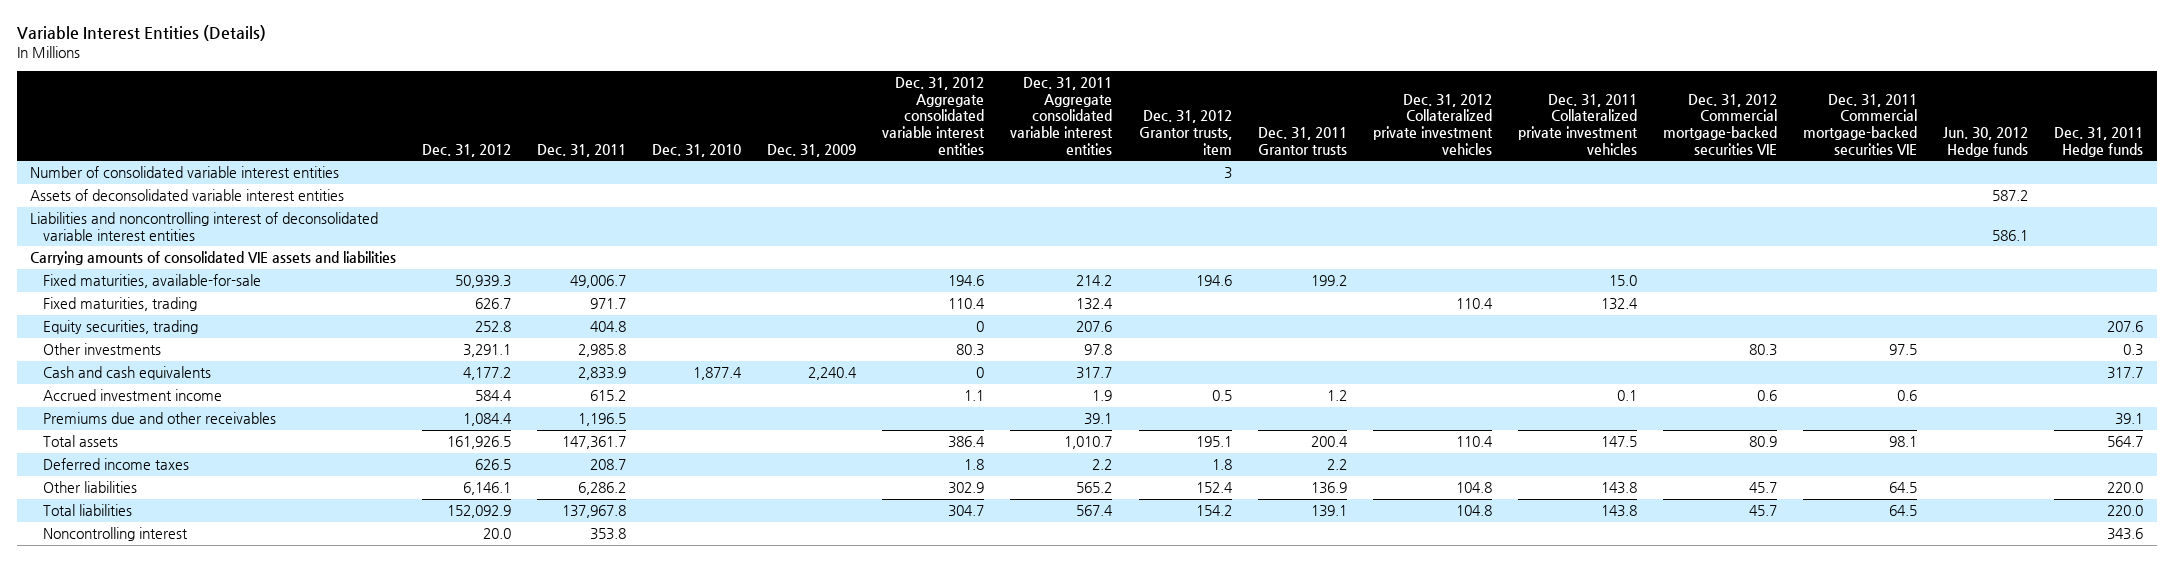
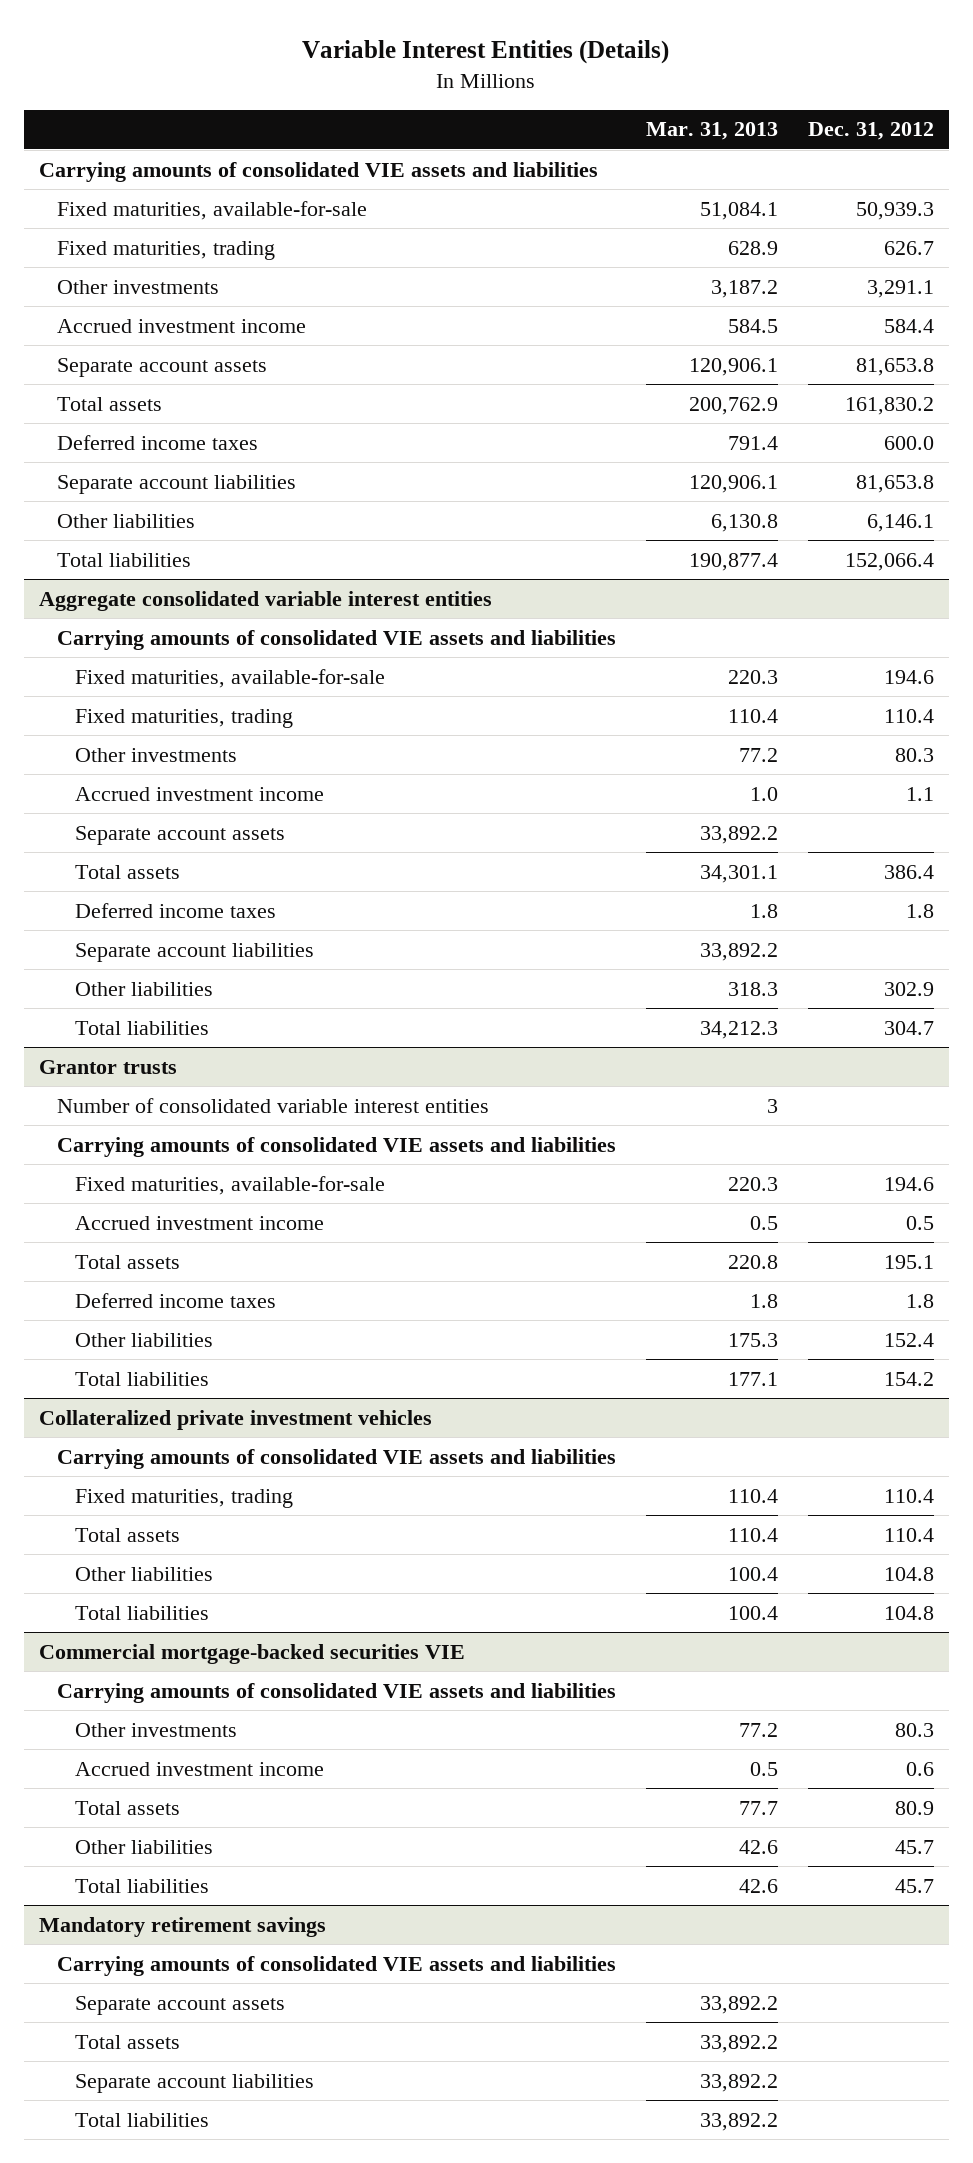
[536,143,626,157] Dec. 31, 2011 -> none
[652,143,742,157] Dec. 31, 2010 -> none
[767,143,857,157] Dec. 31, 2009 -> none
[882,77,986,155] Dec. 31, 2012 Aggregate consolidated variable interest entities -> none
[1010,77,1114,155] Dec. 31, 2011 Aggregate consolidated variable interest entities -> none
[1138,110,1232,155] Dec. 31, 2012 Grantor trusts, item -> none
[1257,127,1347,155] Dec. 31, 2011 Grantor trusts -> none
[1372,93,1493,155] Dec. 31, 2012 Collateralized private investment vehicles -> none
[1517,93,1638,155] Dec. 31, 2011 Collateralized private investment vehicles -> none
[1663,93,1778,155] Dec. 31, 2012 Commercial mortgage-backed securities VIE -> none
[1803,93,1918,155] Dec. 31, 2011 Commercial mortgage-backed securities VIE -> none
[1943,127,2029,157] Jun. 30, 2012 Hedge funds -> none
[2054,127,2144,157] Dec. 31, 2011 Hedge funds -> none
none -> [645,122,778,141] Mar. 31, 2013
[29,166,339,179] Number of consolidated variable interest entities -> none
[29,189,344,202] Assets of deconsolidated variable interest entities -> none
[29,212,378,241] Liabilities and noncontrolling interest of deconsolidated variable interest entities -> none
[43,320,199,335] Equity securities, trading -> none
[43,366,212,381] Cash and cash equivalents -> none
[43,412,277,425] Premiums due and other receivables -> none
none -> [57,357,268,377] Separate account assets
[446,436,511,450] 161,926.5 -> [844,396,934,415] 161,830.2
[474,459,511,471] 626.5 -> [883,435,934,450] 600.0
none -> [57,474,297,494] Separate account liabilities
[43,527,189,542] Noncontrolling interest -> none
[446,505,511,519] 152,092.9 -> [844,552,934,571] 152,066.4
none -> [39,590,493,611] Aggregate consolidated variable interest entities
none -> [57,629,617,650] Carrying amounts of consolidated VIE assets and liabilities
none -> [75,668,386,688] Fixed maturities, available-for-sale
none -> [75,708,294,728] Fixed maturities, trading
none -> [75,747,238,762] Other investments
none -> [75,786,325,801] Accrued investment income
none -> [75,825,286,845] Separate account assets
none -> [75,864,181,879] Total assets
none -> [75,902,277,918] Deferred income taxes
none -> [75,942,315,962] Separate account liabilities
none -> [75,981,214,996] Other liabilities
none -> [75,1020,210,1035] Total liabilities
none -> [39,1059,178,1074] Grantor trusts
none -> [57,1097,490,1113] Number of consolidated variable interest entities
none -> [57,1136,617,1157] Carrying amounts of consolidated VIE assets and liabilities
none -> [75,1175,386,1195] Fixed maturities, available-for-sale
none -> [75,1215,325,1230] Accrued investment income
none -> [75,1254,181,1269] Total assets
none -> [75,1292,277,1308] Deferred income taxes
none -> [75,1332,214,1347] Other liabilities
none -> [75,1371,210,1386] Total liabilities
none -> [39,1409,433,1430] Collateralized private investment vehicles
none -> [57,1448,617,1469] Carrying amounts of consolidated VIE assets and liabilities
none -> [75,1488,294,1508] Fixed maturities, trading
none -> [75,1527,181,1542] Total assets
none -> [75,1566,214,1581] Other liabilities
none -> [75,1605,210,1620] Total liabilities
none -> [39,1643,466,1664] Commercial mortgage-backed securities VIE
none -> [57,1682,617,1703] Carrying amounts of consolidated VIE assets and liabilities
none -> [75,1722,238,1737] Other investments
none -> [75,1761,325,1776] Accrued investment income
none -> [75,1800,181,1815] Total assets
none -> [75,1839,214,1854] Other liabilities
none -> [75,1878,210,1893] Total liabilities
none -> [39,1916,327,1937] Mandatory retirement savings
none -> [57,1955,617,1976] Carrying amounts of consolidated VIE assets and liabilities
none -> [75,1995,286,2015] Separate account assets
none -> [75,2034,181,2049] Total assets
none -> [75,2073,315,2093] Separate account liabilities
none -> [75,2112,210,2127] Total liabilities

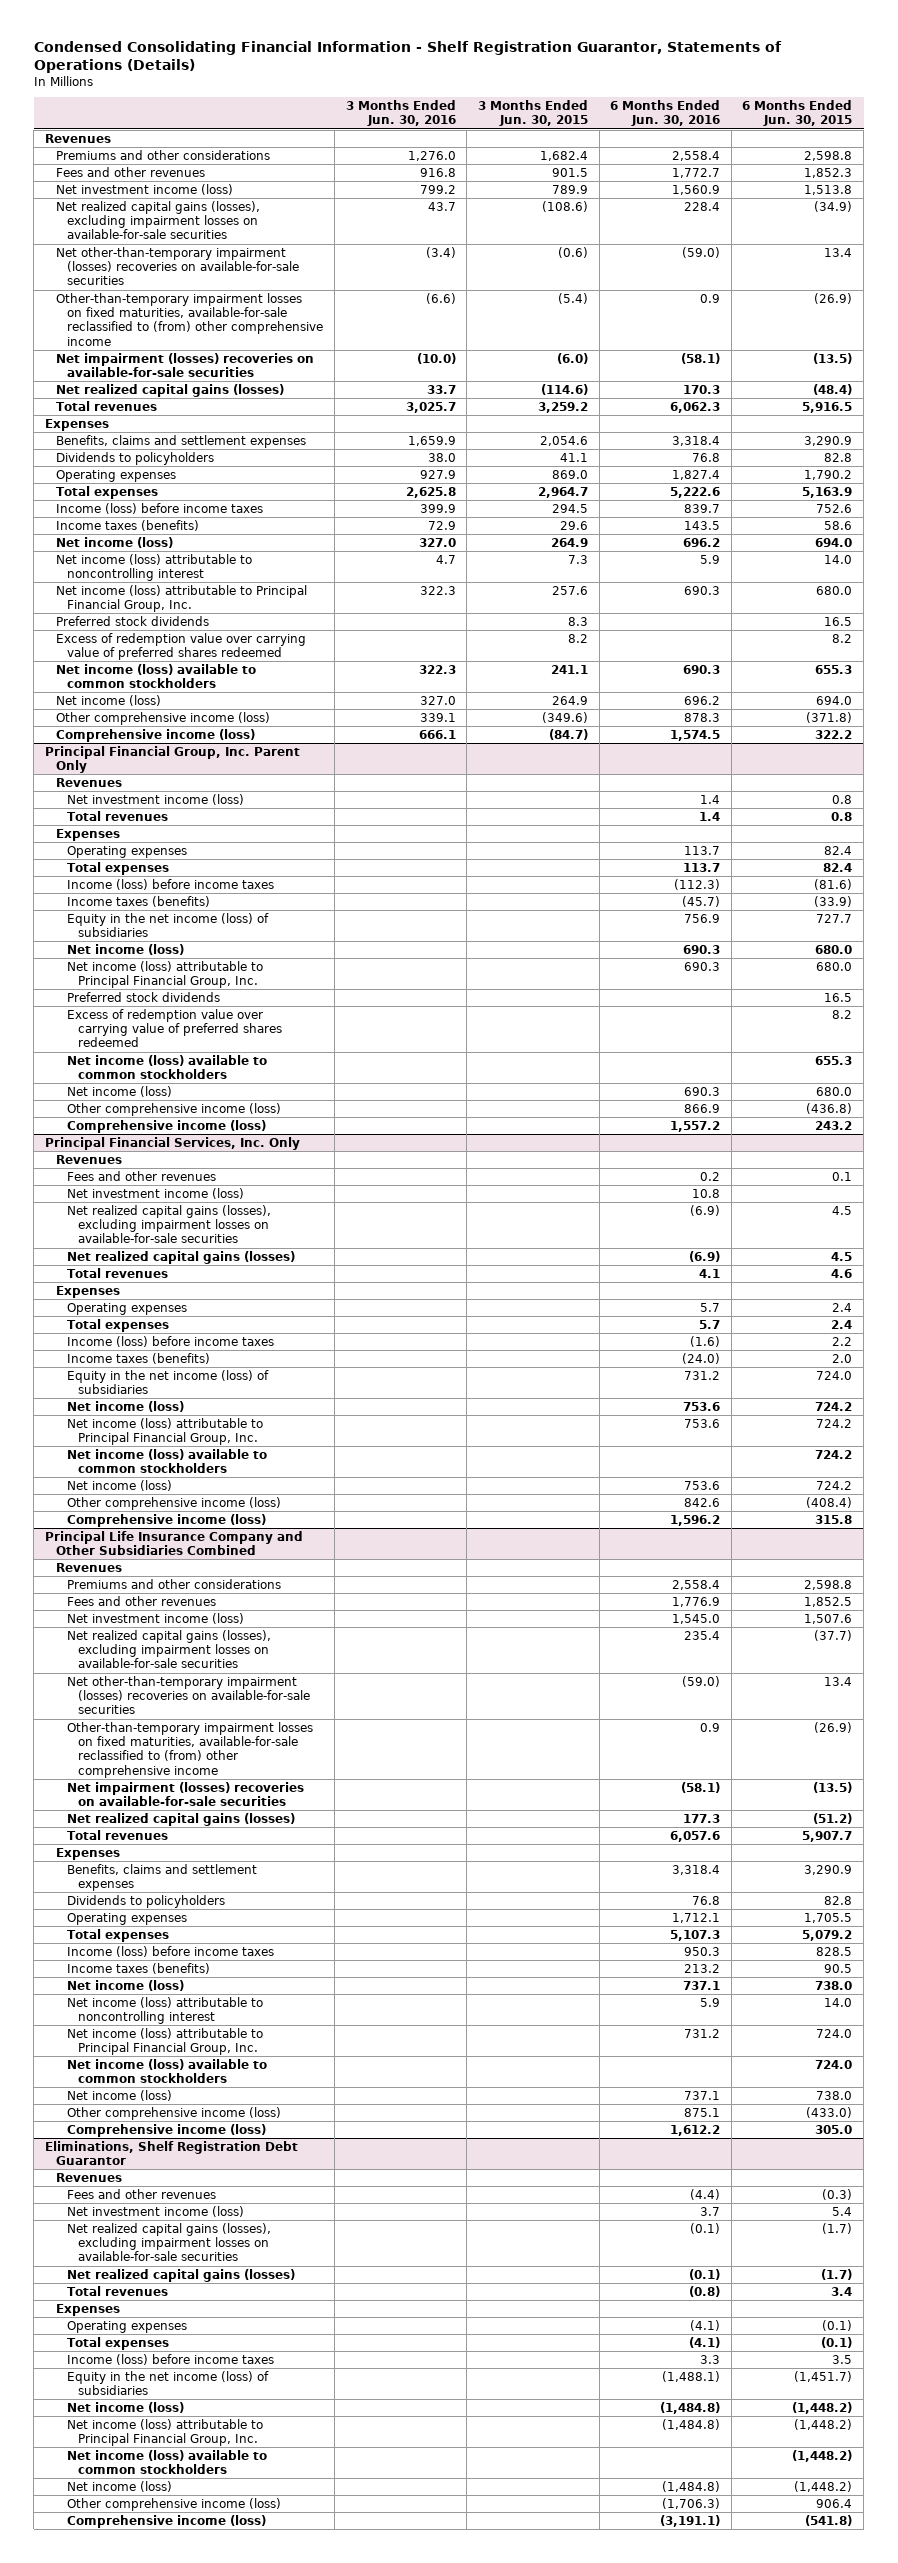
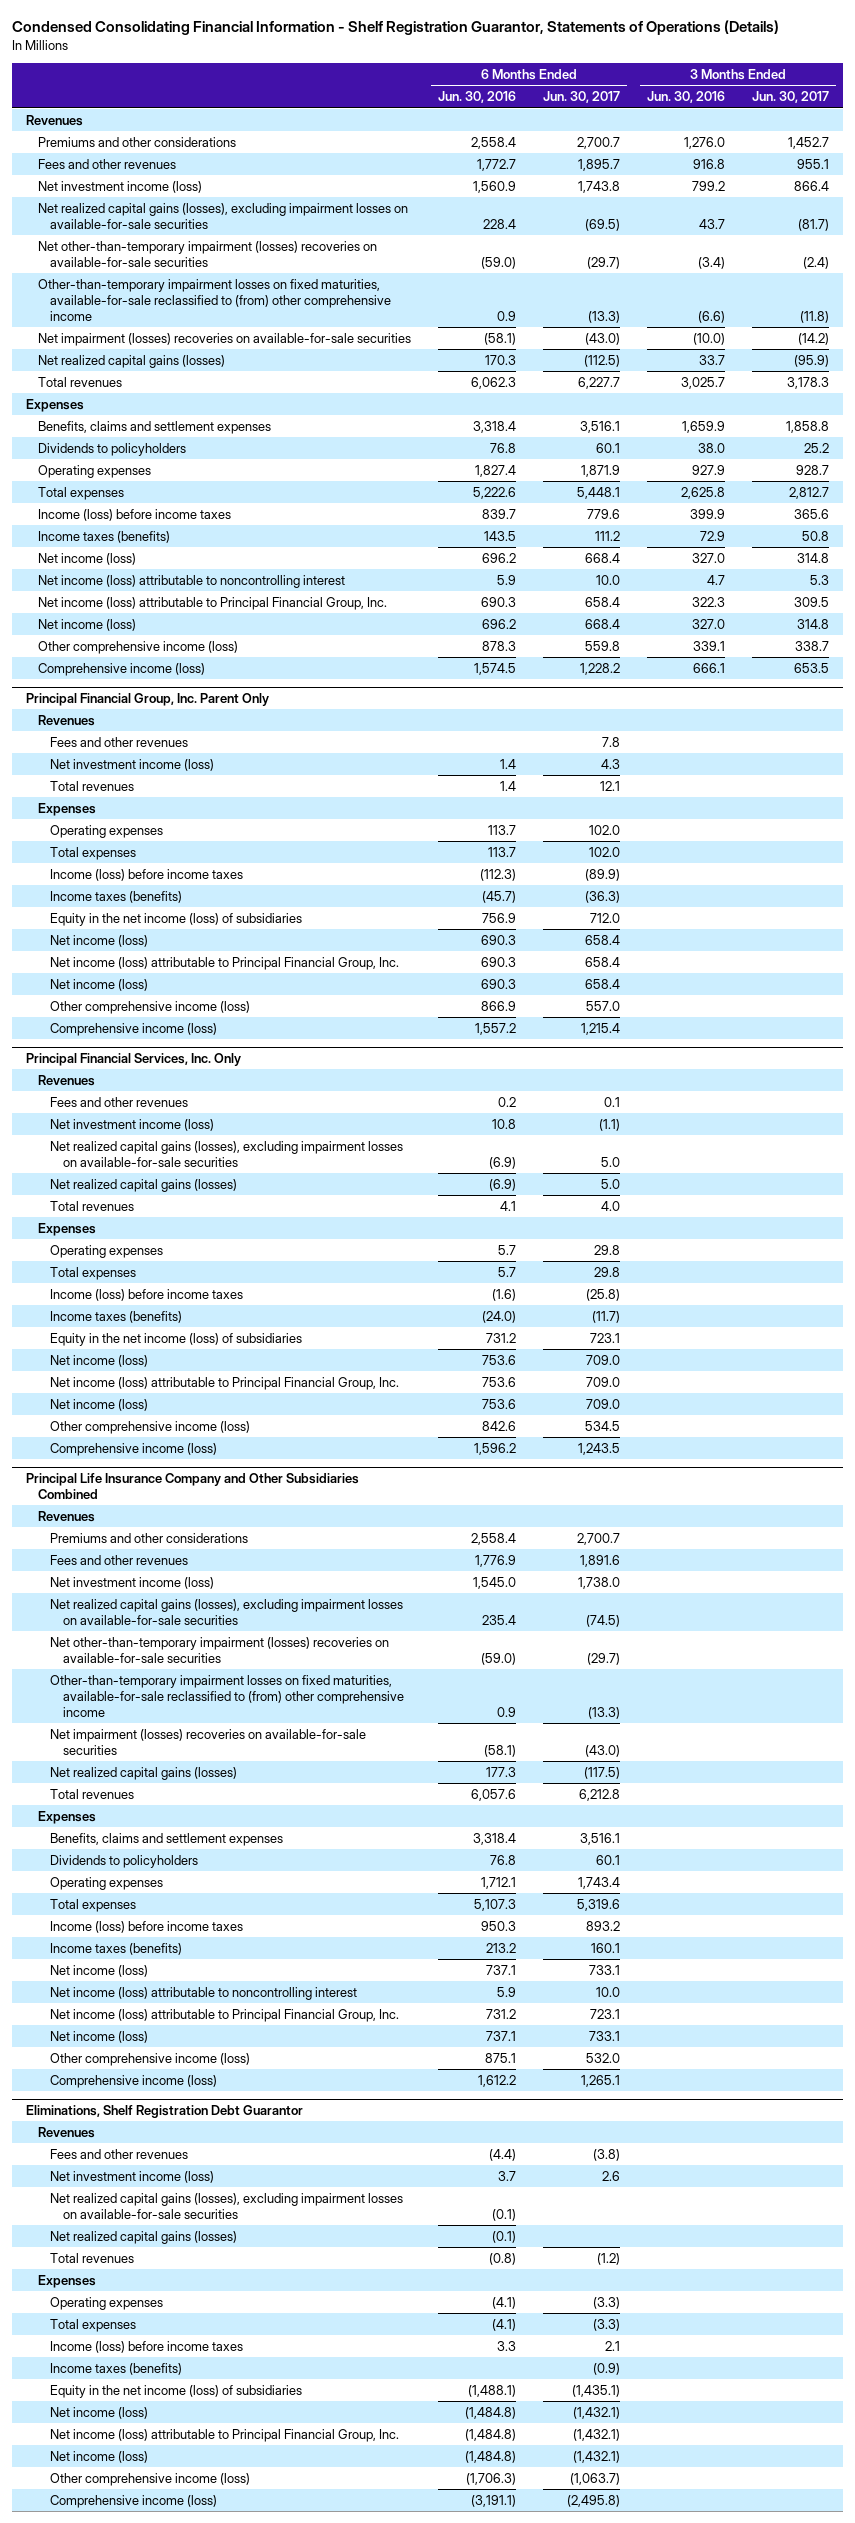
[477,99,588,127] 3 Months Ended Jun. 30, 2015 -> none
[742,99,853,127] 6 Months Ended Jun. 30, 2015 -> none
none -> [543,91,621,104] Jun. 30, 2017
none -> [752,91,830,104] Jun. 30, 2017
[56,615,210,626] Preferred stock dividends -> none
[56,632,307,661] Excess of redemption value over carrying value of preferred shares redeemed -> none
[56,663,257,689] Net income (loss) available to common stockholders -> none
none -> [50,736,189,747] Fees and other revenues
[67,991,221,1002] Preferred stock dividends -> none
[67,1008,283,1048] Excess of redemption value over carrying value of preferred shares redeemed -> none
[67,1054,268,1080] Net income (loss) available to common stockholders -> none
[67,1448,268,1474] Net income (loss) available to common stockholders -> none
[67,2058,268,2084] Net income (loss) available to common stockholders -> none
none -> [50,2362,183,2375] Income taxes (benefits)
[67,2449,268,2475] Net income (loss) available to common stockholders -> none

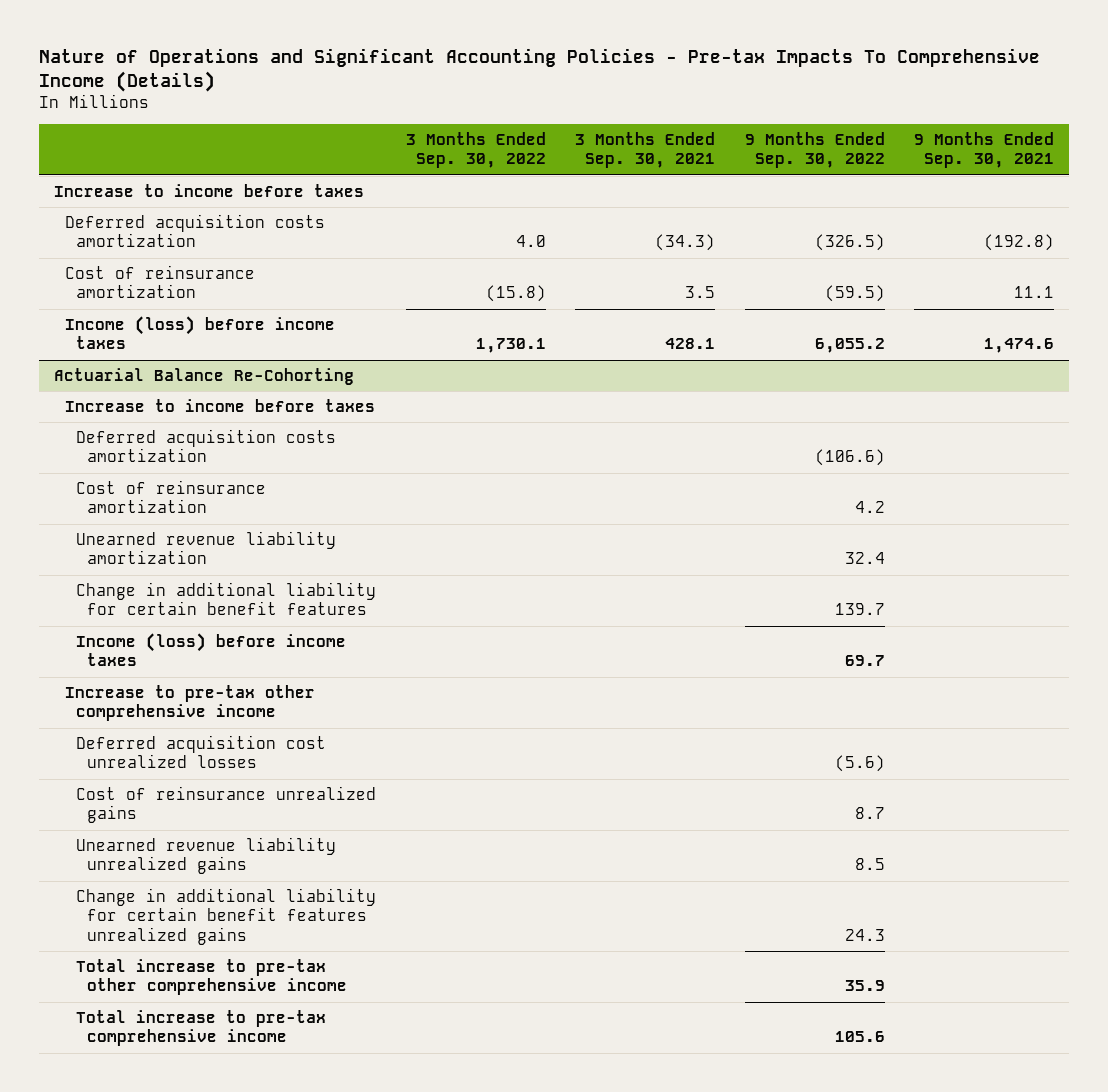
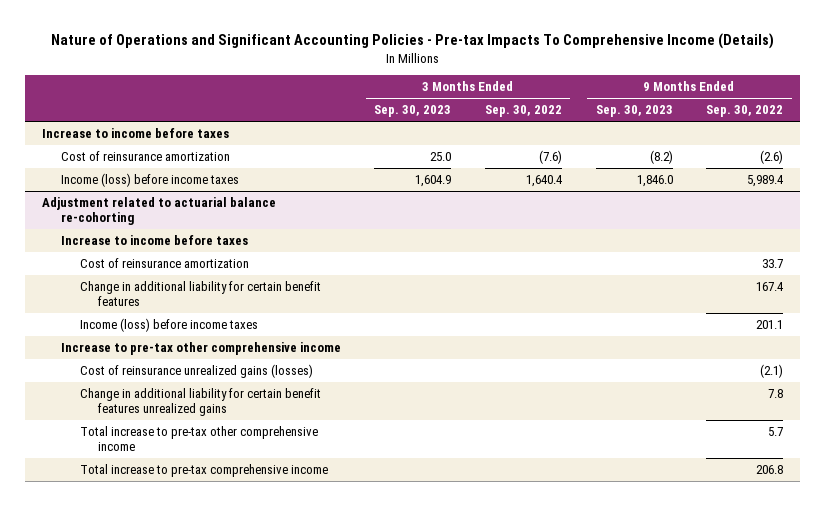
[575,131,716,169] 3 Months Ended Sep. 30, 2021 -> none
[914,131,1055,169] 9 Months Ended Sep. 30, 2021 -> none
none -> [374,105,452,118] Sep. 30, 2023
none -> [595,105,673,118] Sep. 30, 2023
[64,214,325,248] Deferred acquisition costs amortization -> none
[485,285,546,303] (15.8) -> [539,149,563,164] (7.6)
[824,285,885,303] (59.5) -> [760,149,784,164] (2.6)
[475,338,546,354] 1,730.1 -> [526,174,564,187] 1,640.4
[814,338,885,354] 6,055.2 -> [747,174,785,187] 5,989.4
[53,368,354,386] Actuarial Balance Re-Cohorting -> [42,196,277,225] Adjustment related to actuarial balance re-cohorting
[76,429,337,463] Deferred acquisition costs amortization -> none
[76,531,337,565] Unearned revenue liability amortization -> none
[854,501,885,514] 4.2 -> [762,258,784,268] 33.7
[834,603,885,616] 139.7 -> [756,281,785,291] 167.4
[844,655,885,667] 69.7 -> [756,319,784,329] 201.1
[76,735,327,769] Deferred acquisition cost unrealized losses -> none
[76,837,337,875] Unearned revenue liability unrealized gains -> none
[76,786,377,824] Cost of reinsurance unrealized gains -> [79,363,313,378] Cost of reinsurance unrealized gains (losses)
[854,807,885,820] 8.7 -> [760,363,784,378] (2.1)
[844,928,885,941] 24.3 -> [768,388,784,398] 7.8
[844,980,885,992] 35.9 -> [768,426,784,436] 5.7
[834,1031,885,1043] 105.6 -> [756,464,784,474] 206.8

